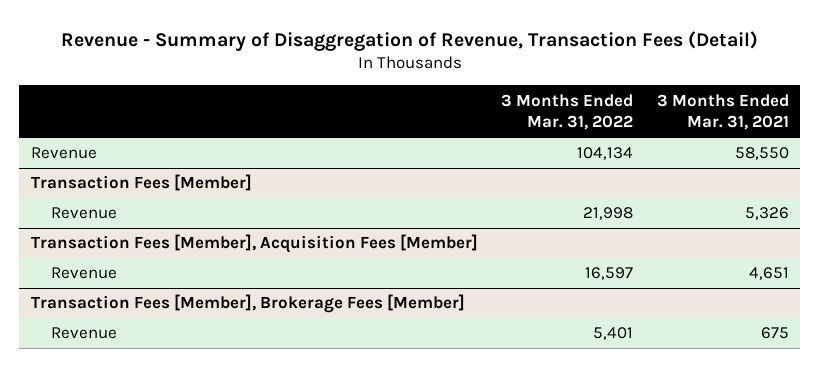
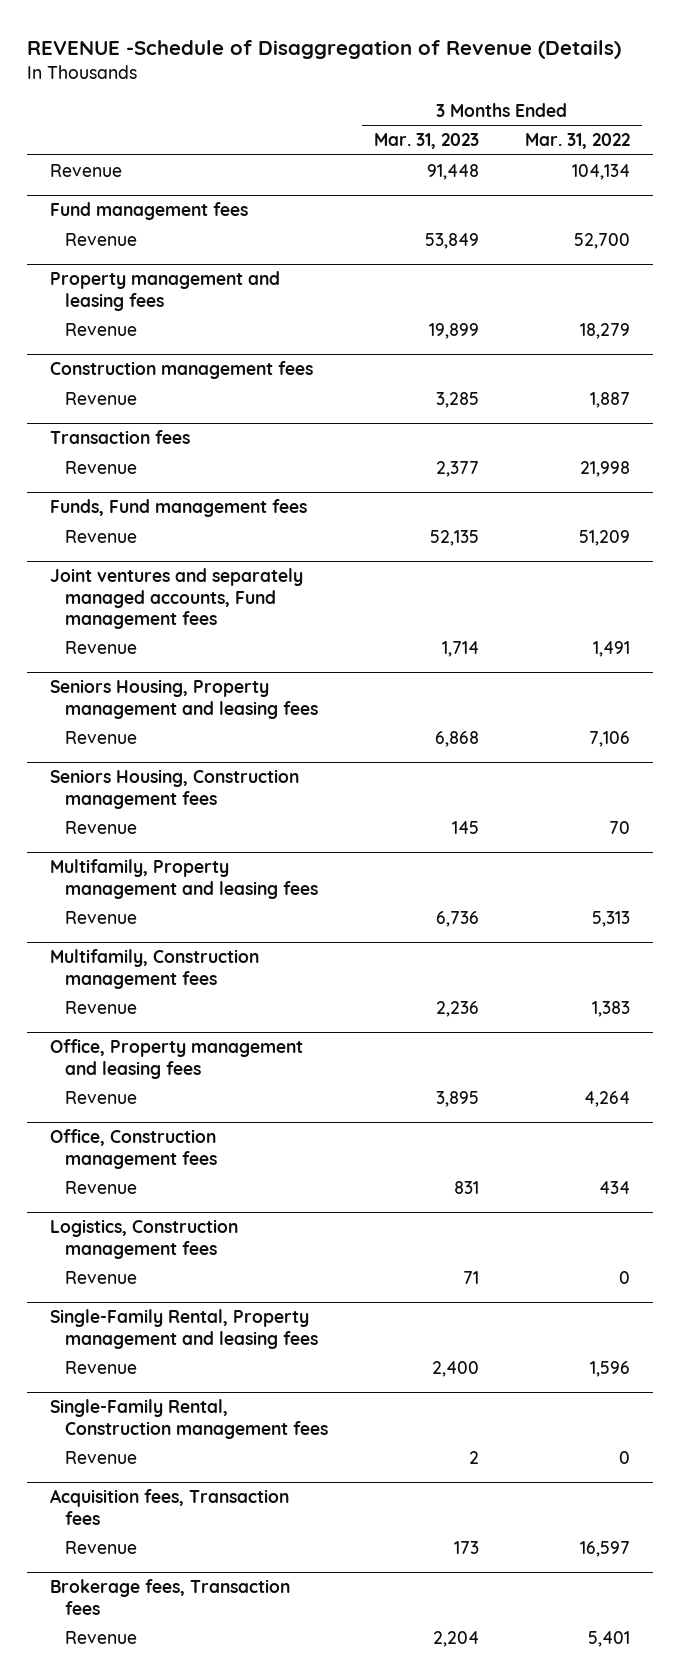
[60,30,758,51] Revenue - Summary of Disaggregation of Revenue, Transaction Fees (Detail) -> [27,39,622,59] REVENUE -Schedule of Disaggregation of Revenue (Details)
[656,93,789,131] 3 Months Ended Mar. 31, 2021 -> none
none -> [373,133,479,150] Mar. 31, 2023
none -> [50,202,249,221] Fund management fees
none -> [64,232,137,246] Revenue
none -> [50,271,281,311] Property management and leasing fees
none -> [64,322,137,336] Revenue
none -> [50,361,314,380] Construction management fees
none -> [64,391,137,405] Revenue
[30,174,252,192] Transaction Fees [Member] -> [50,430,191,445] Transaction fees
none -> [50,499,308,518] Funds, Fund management fees
none -> [64,529,137,543] Revenue
none -> [50,568,304,629] Joint ventures and separately managed accounts, Fund management fees
none -> [64,640,137,654] Revenue
none -> [50,679,318,719] Seniors Housing, Property management and leasing fees
none -> [64,730,137,744] Revenue
none -> [50,769,300,809] Seniors Housing, Construction management fees
none -> [64,820,137,834] Revenue
none -> [50,859,318,899] Multifamily, Property management and leasing fees
none -> [64,910,137,924] Revenue
none -> [50,949,260,989] Multifamily, Construction management fees
none -> [64,1000,137,1014] Revenue
none -> [50,1039,304,1079] Office, Property management and leasing fees
none -> [64,1090,137,1104] Revenue
none -> [50,1129,217,1169] Office, Construction management fees
none -> [64,1180,137,1194] Revenue
none -> [50,1219,239,1259] Logistics, Construction management fees
none -> [64,1270,137,1284] Revenue
none -> [50,1309,318,1349] Single-Family Rental, Property management and leasing fees
none -> [64,1360,137,1374] Revenue
none -> [50,1399,328,1439] Single-Family Rental, Construction management fees
none -> [64,1450,137,1464] Revenue
[30,234,478,254] Transaction Fees [Member], Acquisition Fees [Member] -> [50,1489,290,1525] Acquisition fees, Transaction fees
[30,294,465,314] Transaction Fees [Member], Brokerage Fees [Member] -> [50,1579,291,1615] Brokerage fees, Transaction fees

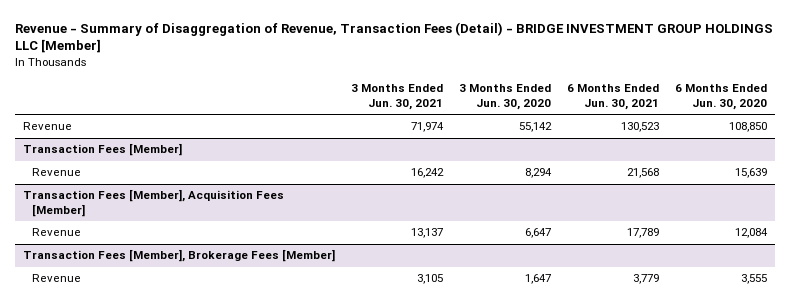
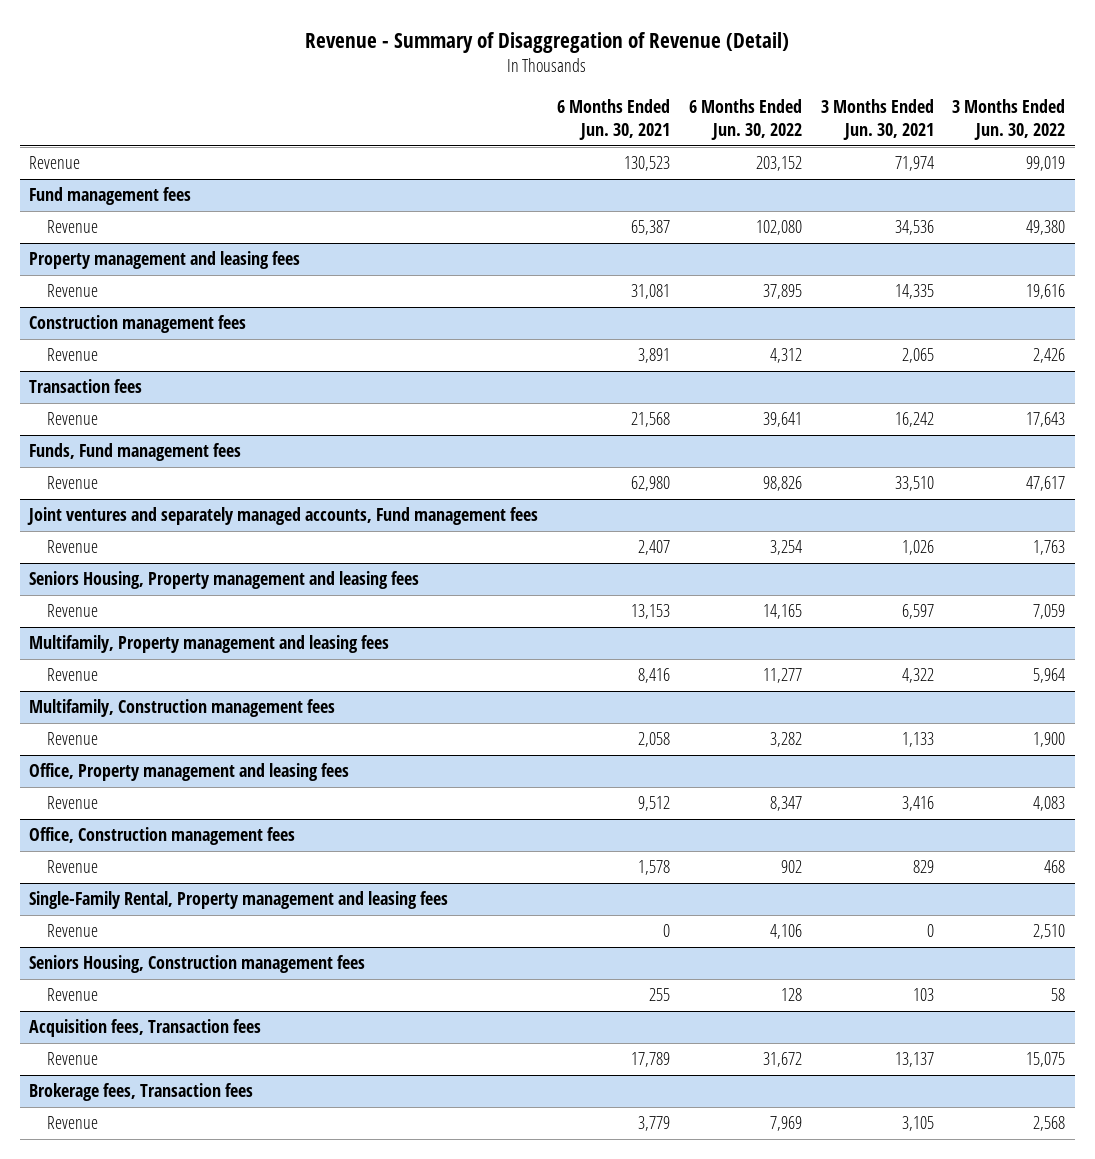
[15,21,774,54] Revenue - Summary of Disaggregation of Revenue, Transaction Fees (Detail) - BRIDGE INVESTMENT GROUP HOLDINGS LLC [Member] -> [305,31,790,53] Revenue - Summary of Disaggregation of Revenue (Detail)
[459,84,552,110] 3 Months Ended Jun. 30, 2020 -> none
[675,84,768,110] 6 Months Ended Jun. 30, 2020 -> none
none -> [688,98,802,141] 6 Months Ended Jun. 30, 2022
none -> [952,98,1066,141] 3 Months Ended Jun. 30, 2022
none -> [29,187,192,206] Fund management fees
none -> [46,220,98,234] Revenue
none -> [29,251,301,270] Property management and leasing fees
none -> [46,284,98,298] Revenue
none -> [29,315,247,334] Construction management fees
none -> [46,348,98,362] Revenue
[23,143,183,157] Transaction Fees [Member] -> [29,379,143,394] Transaction fees
none -> [29,443,242,462] Funds, Fund management fees
none -> [46,476,98,490] Revenue
none -> [27,507,539,526] Joint ventures and separately managed accounts, Fund management fees
none -> [46,540,98,554] Revenue
none -> [29,571,420,590] Seniors Housing, Property management and leasing fees
none -> [46,604,98,618] Revenue
none -> [29,635,390,654] Multifamily, Property management and leasing fees
none -> [46,668,98,682] Revenue
none -> [29,699,336,718] Multifamily, Construction management fees
none -> [46,732,98,746] Revenue
none -> [29,763,350,782] Office, Property management and leasing fees
none -> [46,796,98,810] Revenue
none -> [29,827,296,846] Office, Construction management fees
none -> [46,860,98,874] Revenue
none -> [29,891,449,910] Single-Family Rental, Property management and leasing fees
none -> [46,924,98,938] Revenue
none -> [29,955,366,974] Seniors Housing, Construction management fees
none -> [46,988,98,1002] Revenue
[23,189,285,217] Transaction Fees [Member], Acquisition Fees [Member] -> [29,1019,262,1038] Acquisition fees, Transaction fees
[23,249,336,263] Transaction Fees [Member], Brokerage Fees [Member] -> [29,1083,254,1102] Brokerage fees, Transaction fees

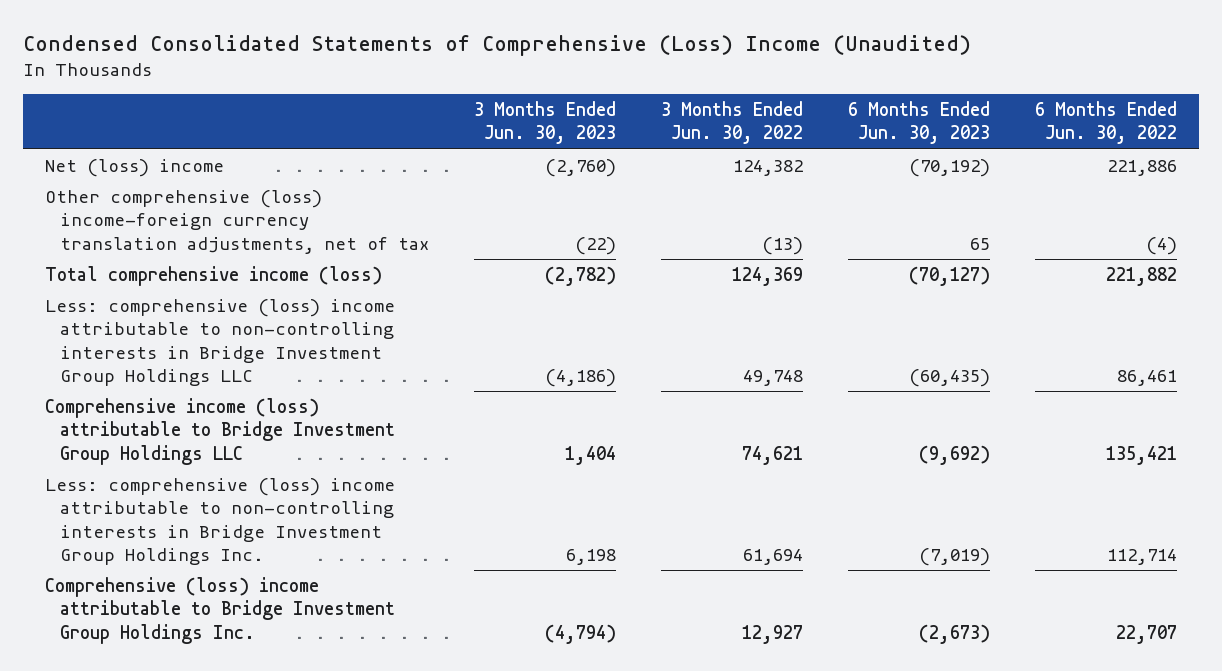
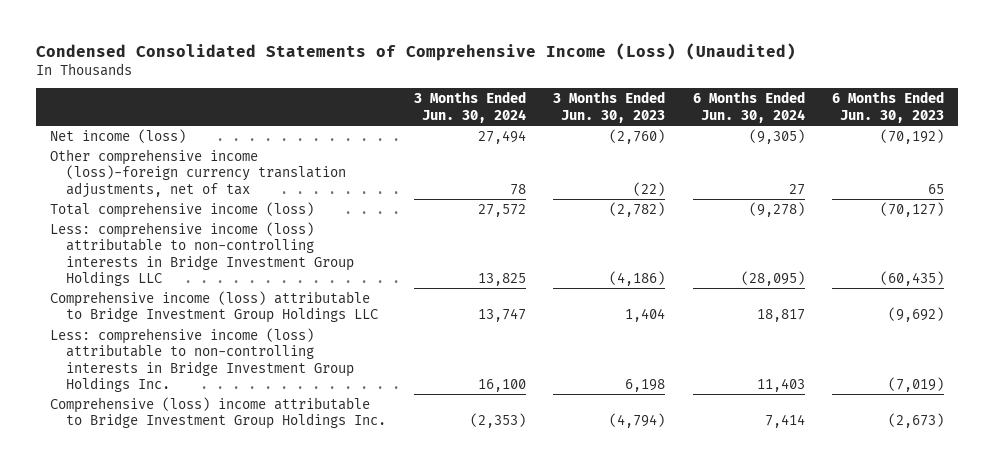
[22,35,971,57] Condensed Consolidated Statements of Comprehensive (Loss) Income (Unaudited) -> [36,43,797,62] Condensed Consolidated Statements of Comprehensive Income (Loss) (Unaudited)
[660,100,803,145] 3 Months Ended Jun. 30, 2022 -> none
[1034,100,1177,145] 6 Months Ended Jun. 30, 2022 -> none
none -> [413,91,526,123] 3 Months Ended Jun. 30, 2024
none -> [692,91,805,123] 6 Months Ended Jun. 30, 2024
[45,158,225,177] Net (loss) income -> [50,128,187,143] Net income (loss)
[45,189,430,254] Other comprehensive (loss) income-foreign currency translation adjustments, net of tax -> [50,148,347,198] Other comprehensive income (loss)-foreign currency translation adjustments, net of tax
[45,298,396,386] Less: comprehensive (loss) income attributable to non-controlling interests in Bridge Investment Group Holdings LLC -> [50,221,355,286] Less: comprehensive income (loss) attributable to non-controlling interests in Bridge Investment Group Holdings LLC
[45,477,396,565] Less: comprehensive (loss) income attributable to non-controlling interests in Bridge Investment Group Holdings Inc. -> [50,327,355,392] Less: comprehensive income (loss) attributable to non-controlling interests in Bridge Investment Group Holdings Inc.

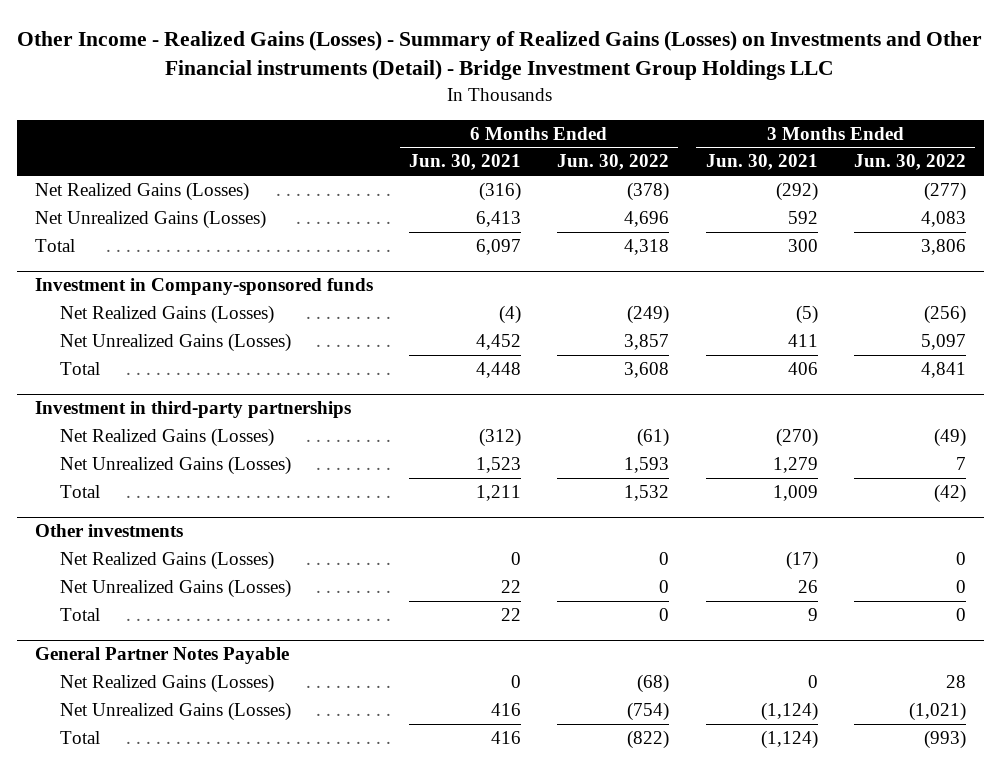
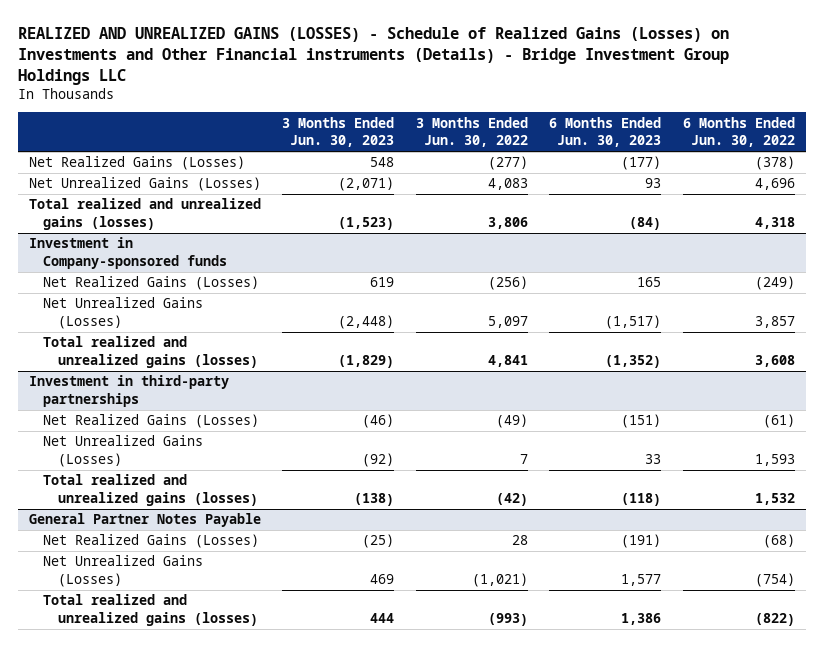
[17,31,983,81] Other Income - Realized Gains (Losses) - Summary of Realized Gains (Losses) on Investments and Other Financial instruments (Detail) - Bridge Investment Group Holdings LLC -> [17,26,729,85] REALIZED AND UNREALIZED GAINS (LOSSES) - Schedule of Realized Gains (Losses) on Investments and Other Financial instruments (Details) - Bridge Investment Group Holdings LLC
[409,154,522,171] Jun. 30, 2021 -> none
[705,154,818,171] Jun. 30, 2021 -> none
none -> [282,116,395,148] 3 Months Ended Jun. 30, 2023
none -> [549,116,662,148] 6 Months Ended Jun. 30, 2023
[34,238,75,252] Total -> [28,198,261,230] Total realized and unrealized gains (losses)
[60,361,101,375] Total -> [43,336,259,368] Total realized and unrealized gains (losses)
[34,524,183,538] Other investments -> none
[60,550,275,570] Net Realized Gains (Losses) -> none
[60,578,292,598] Net Unrealized Gains (Losses) -> none
[60,607,101,621] Total -> none
[60,484,101,498] Total -> [43,474,259,506] Total realized and unrealized gains (losses)
[60,730,101,744] Total -> [43,594,259,626] Total realized and unrealized gains (losses)

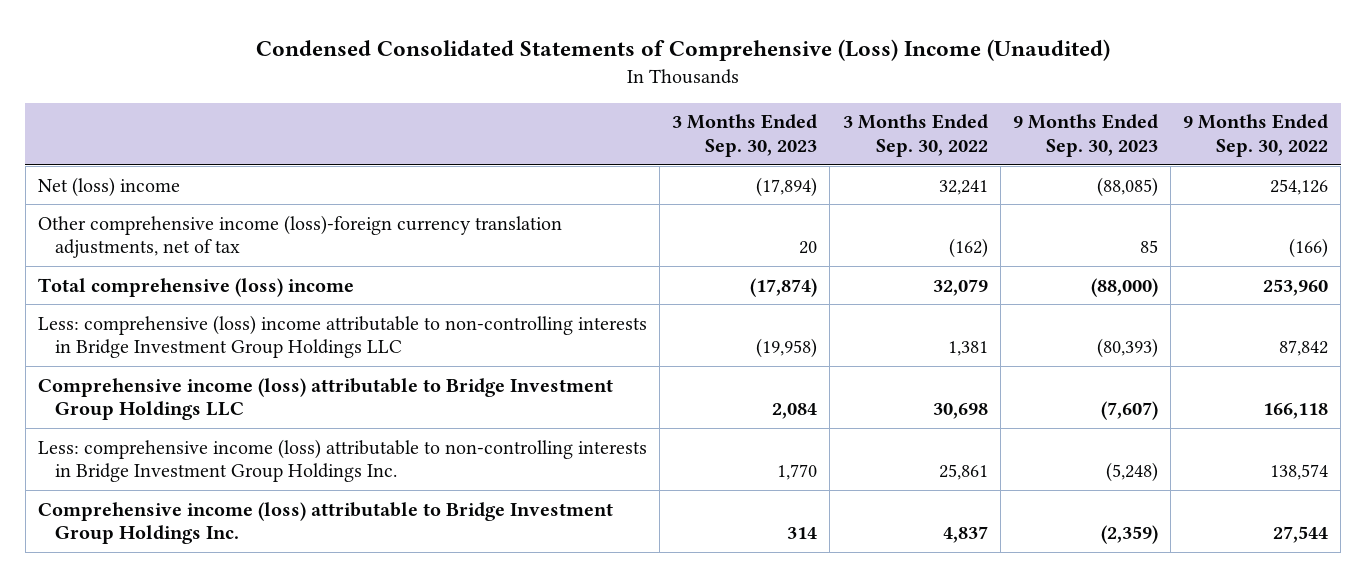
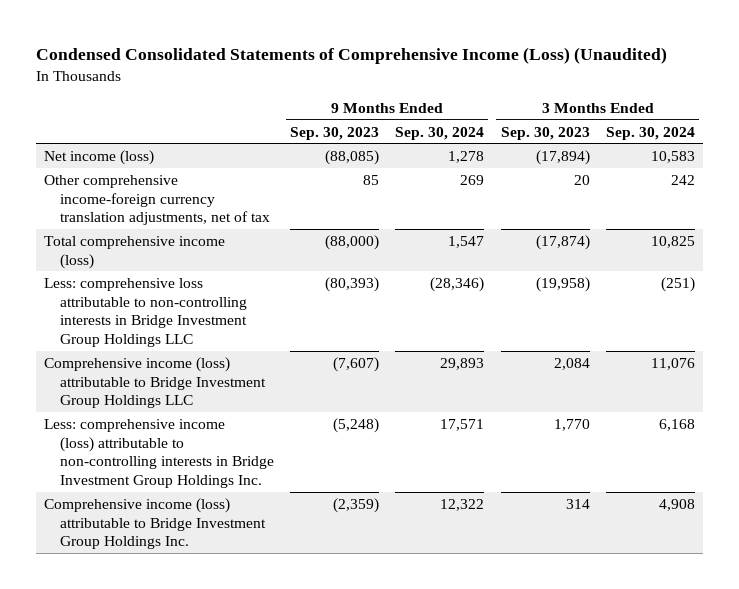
[256,38,1111,61] Condensed Consolidated Statements of Comprehensive (Loss) Income (Unaudited) -> [36,47,668,65] Condensed Consolidated Statements of Comprehensive Income (Loss) (Unaudited)
[842,114,988,158] 3 Months Ended Sep. 30, 2022 -> none
[1183,114,1329,158] 9 Months Ended Sep. 30, 2022 -> none
none -> [395,126,485,140] Sep. 30, 2024
none -> [605,126,695,140] Sep. 30, 2024
[37,176,180,197] Net (loss) income -> [44,149,155,165] Net income (loss)
[37,214,562,259] Other comprehensive income (loss)-foreign currency translation adjustments, net of tax -> [44,174,271,226] Other comprehensive income-foreign currency translation adjustments, net of tax
[37,277,354,297] Total comprehensive (loss) income -> [44,235,226,269] Total comprehensive income (loss)
[37,314,647,359] Less: comprehensive (loss) income attributable to non-controlling interests in Bridge Investment Group Holdings LLC -> [44,277,248,348] Less: comprehensive loss attributable to non-controlling interests in Bridge Investment Group Holdings LLC

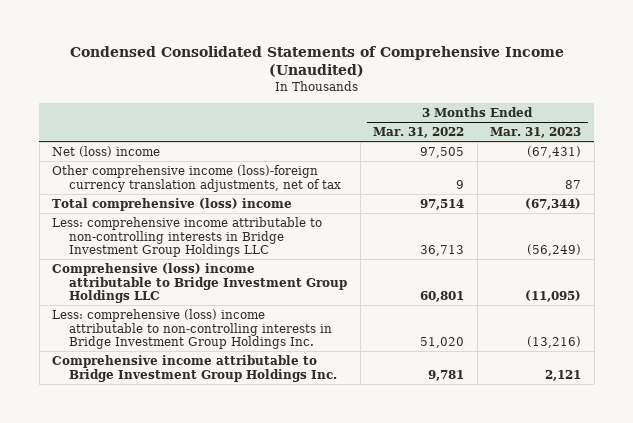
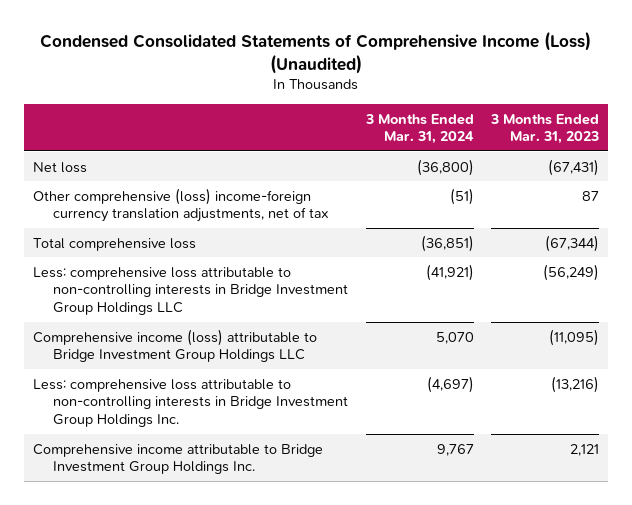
[69,46,564,78] Condensed Consolidated Statements of Comprehensive Income (Unaudited) -> [39,30,591,74] Condensed Consolidated Statements of Comprehensive Income (Loss) (Unaudited)
[373,126,465,138] Mar. 31, 2022 -> none
none -> [364,113,474,145] 3 Months Ended Mar. 31, 2024
[52,145,161,157] Net (loss) income -> [32,161,87,173] Net loss
[52,164,342,192] Other comprehensive income (loss)-foreign currency translation adjustments, net of tax -> [32,187,330,223] Other comprehensive (loss) income-foreign currency translation adjustments, net of tax
[52,197,293,211] Total comprehensive (loss) income -> [32,237,196,251] Total comprehensive loss
[52,216,323,258] Less: comprehensive income attributable to non-controlling interests in Bridge Investment Group Holdings LLC -> [32,266,349,316] Less: comprehensive loss attributable to non-controlling interests in Bridge Investment Group Holdings LLC
[52,262,348,304] Comprehensive (loss) income attributable to Bridge Investment Group Holdings LLC -> [32,328,317,363] Comprehensive income (loss) attributable to Bridge Investment Group Holdings LLC
[52,308,333,350] Less: comprehensive (loss) income attributable to non-controlling interests in Bridge Investment Group Holdings Inc. -> [32,378,349,428] Less: comprehensive loss attributable to non-controlling interests in Bridge Investment Group Holdings Inc.

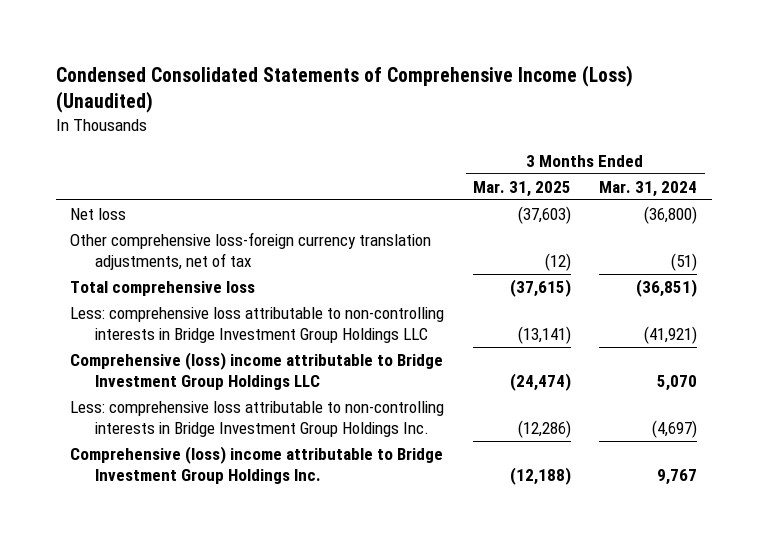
[489,113,599,145] 3 Months Ended Mar. 31, 2023 -> none
none -> [472,180,571,197] Mar. 31, 2025
[32,187,330,223] Other comprehensive (loss) income-foreign currency translation adjustments, net of tax -> [70,231,432,270] Other comprehensive loss-foreign currency translation adjustments, net of tax
[32,328,317,363] Comprehensive income (loss) attributable to Bridge Investment Group Holdings LLC -> [70,351,444,390] Comprehensive (loss) income attributable to Bridge Investment Group Holdings LLC
[32,443,323,475] Comprehensive income attributable to Bridge Investment Group Holdings Inc. -> [70,445,444,484] Comprehensive (loss) income attributable to Bridge Investment Group Holdings Inc.

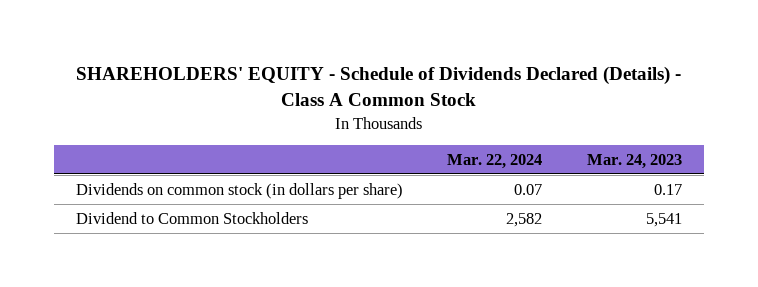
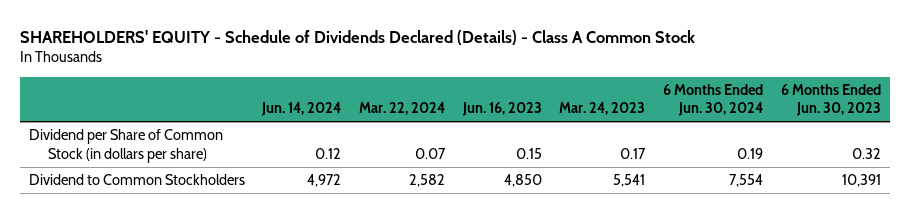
none -> [261,102,342,117] Jun. 14, 2024
none -> [461,102,542,117] Jun. 16, 2023
none -> [663,83,764,117] 6 Months Ended Jun. 30, 2024
none -> [780,83,881,117] 6 Months Ended Jun. 30, 2023
[76,182,404,199] Dividends on common stock (in dollars per share) -> [28,129,223,163] Dividend per Share of Common Stock (in dollars per share)

